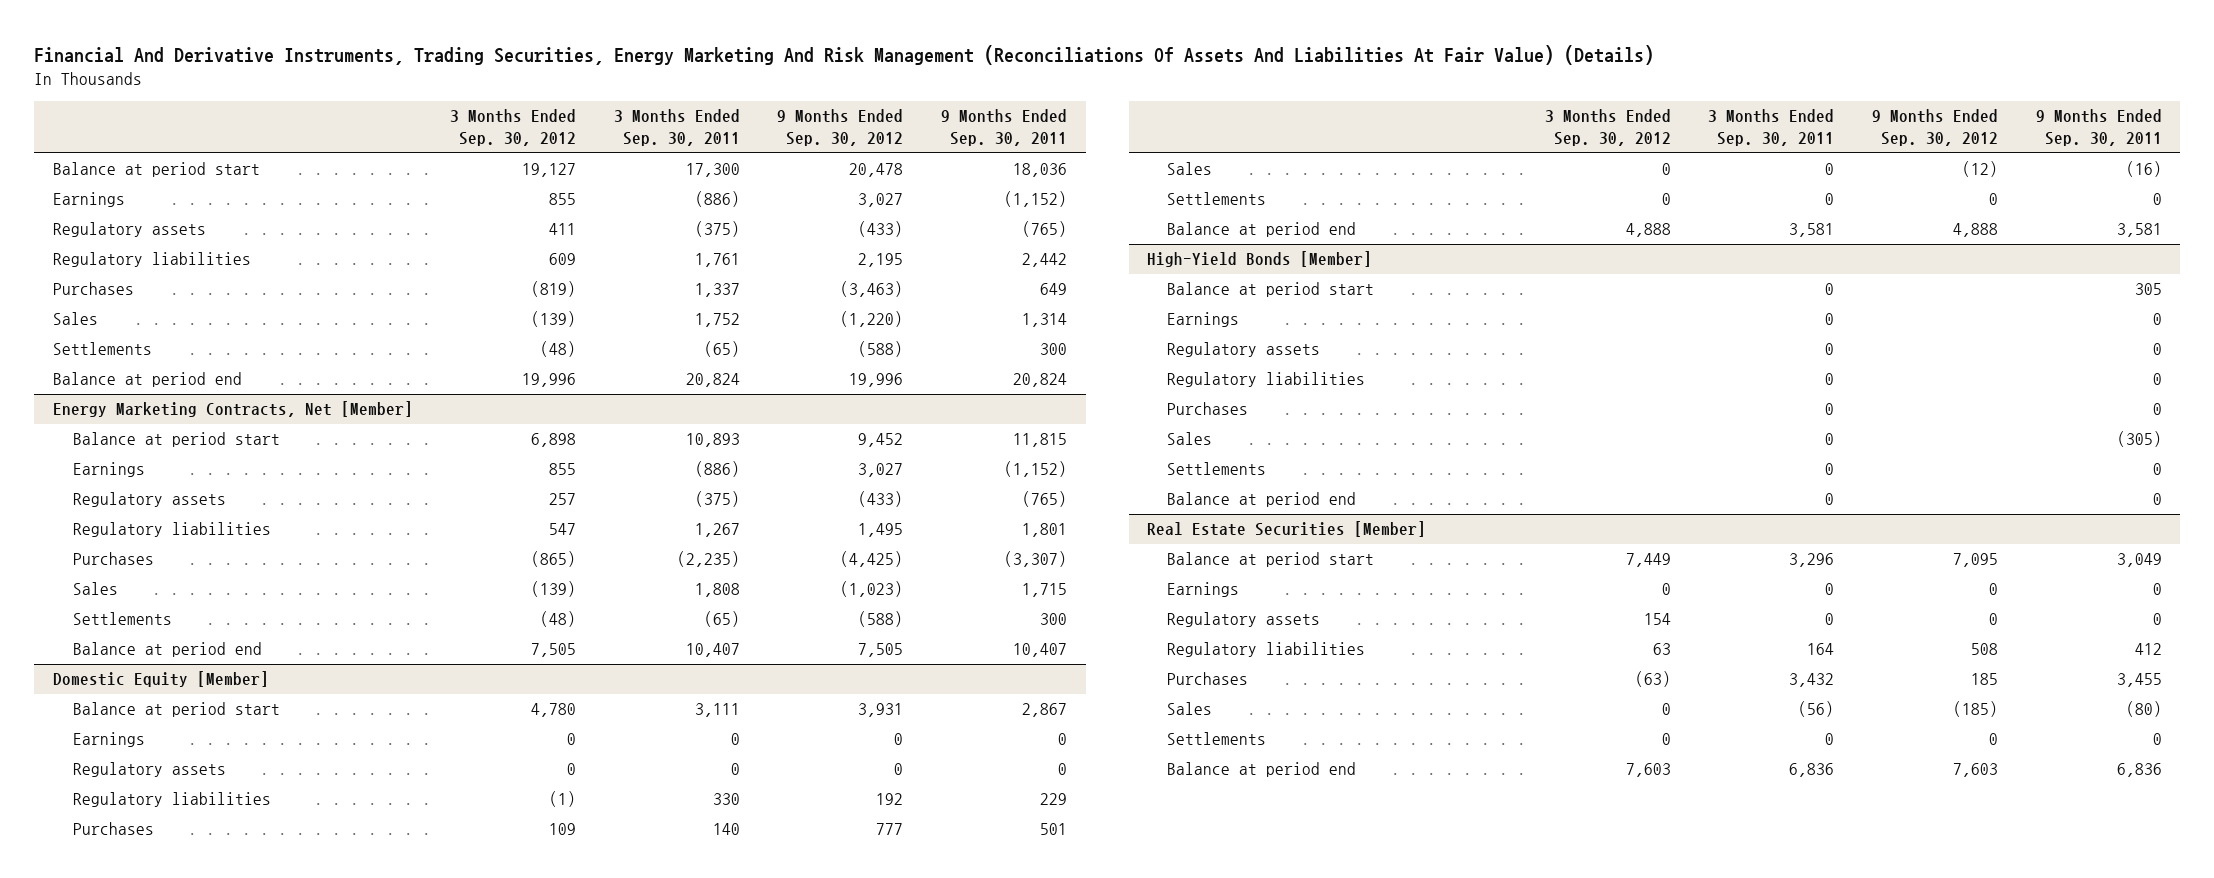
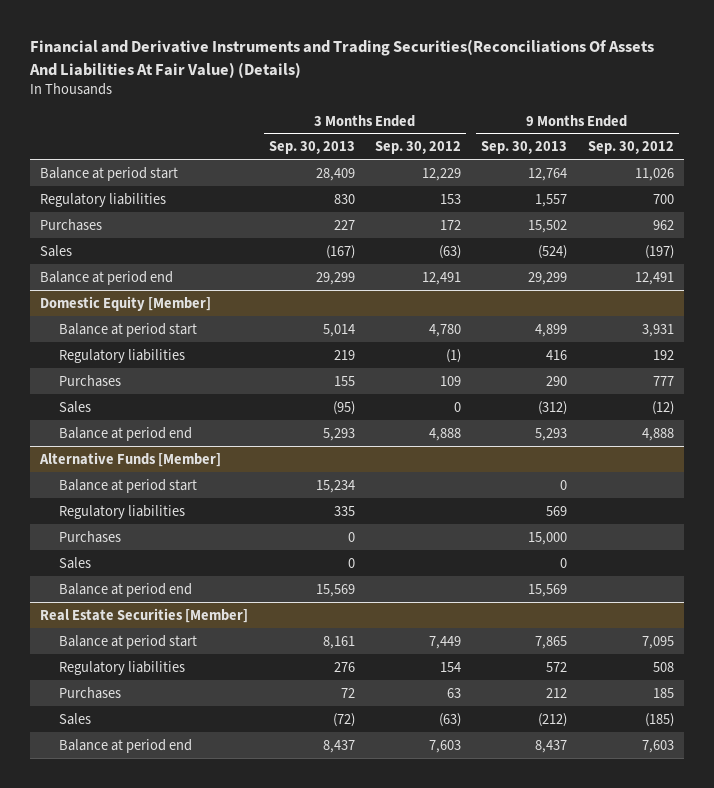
[33,44,1654,65] Financial And Derivative Instruments, Trading Securities, Energy Marketing And Risk Management (Reconciliations Of Assets And Liabilities At Fair Value) (Details) -> [29,39,655,78] Financial and Derivative Instruments and Trading Securities(Reconciliations Of Assets And Liabilities At Fair Value) (Details)
[613,109,740,147] 3 Months Ended Sep. 30, 2011 -> none
[940,109,1067,147] 9 Months Ended Sep. 30, 2011 -> none
none -> [268,141,355,155] Sep. 30, 2013
none -> [481,141,568,155] Sep. 30, 2013
[52,192,125,208] Earnings -> none
[52,222,206,238] Regulatory assets -> none
[52,342,152,356] Settlements -> none
[52,401,413,418] Energy Marketing Contracts, Net [Member] -> none
[72,432,280,448] Balance at period start -> none
[72,462,145,478] Earnings -> none
[72,492,226,508] Regulatory assets -> none
[72,522,271,538] Regulatory liabilities -> none
[72,552,154,566] Purchases -> none
[72,582,118,596] Sales -> none
[72,612,172,626] Settlements -> none
[72,642,262,658] Balance at period end -> none
[522,163,577,178] 19,127 -> [421,167,461,181] 12,229
[849,163,904,178] 20,478 -> [634,167,674,181] 11,026
[549,253,577,266] 609 -> [439,193,461,204] 153
[858,253,904,268] 2,195 -> [652,193,674,204] 700
[531,281,577,298] (819) -> [439,219,461,230] 172
[840,281,904,298] (3,463) -> [652,219,674,230] 962
[531,311,577,328] (139) -> [438,244,461,259] (63)
[840,311,904,328] (1,220) -> [644,244,674,259] (197)
[522,373,577,388] 19,996 -> [421,271,461,285] 12,491
[849,373,904,388] 19,996 -> [634,271,674,285] 12,491
[72,732,145,748] Earnings -> none
[72,762,226,778] Regulatory assets -> none
[1167,192,1267,206] Settlements -> none
[1147,251,1373,268] High-Yield Bonds [Member] -> none
none -> [39,451,222,467] Alternative Funds [Member]
[1167,312,1240,328] Earnings -> none
[1167,342,1321,358] Regulatory assets -> none
[1167,462,1267,476] Settlements -> none
[1167,582,1240,598] Earnings -> none
[1167,612,1321,628] Regulatory assets -> none
[1167,732,1267,746] Settlements -> none
[1652,643,1671,656] 63 -> [439,661,461,672] 154
[1634,671,1671,688] (63) -> [446,687,461,698] 63
[1661,703,1671,716] 0 -> [438,712,461,727] (63)

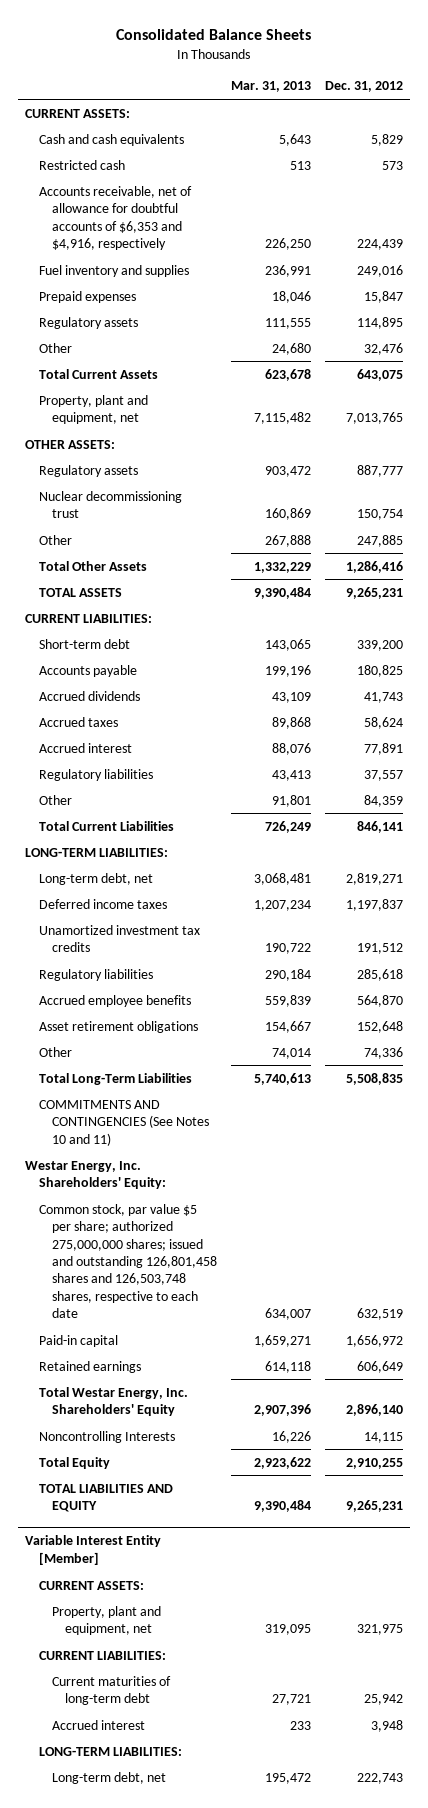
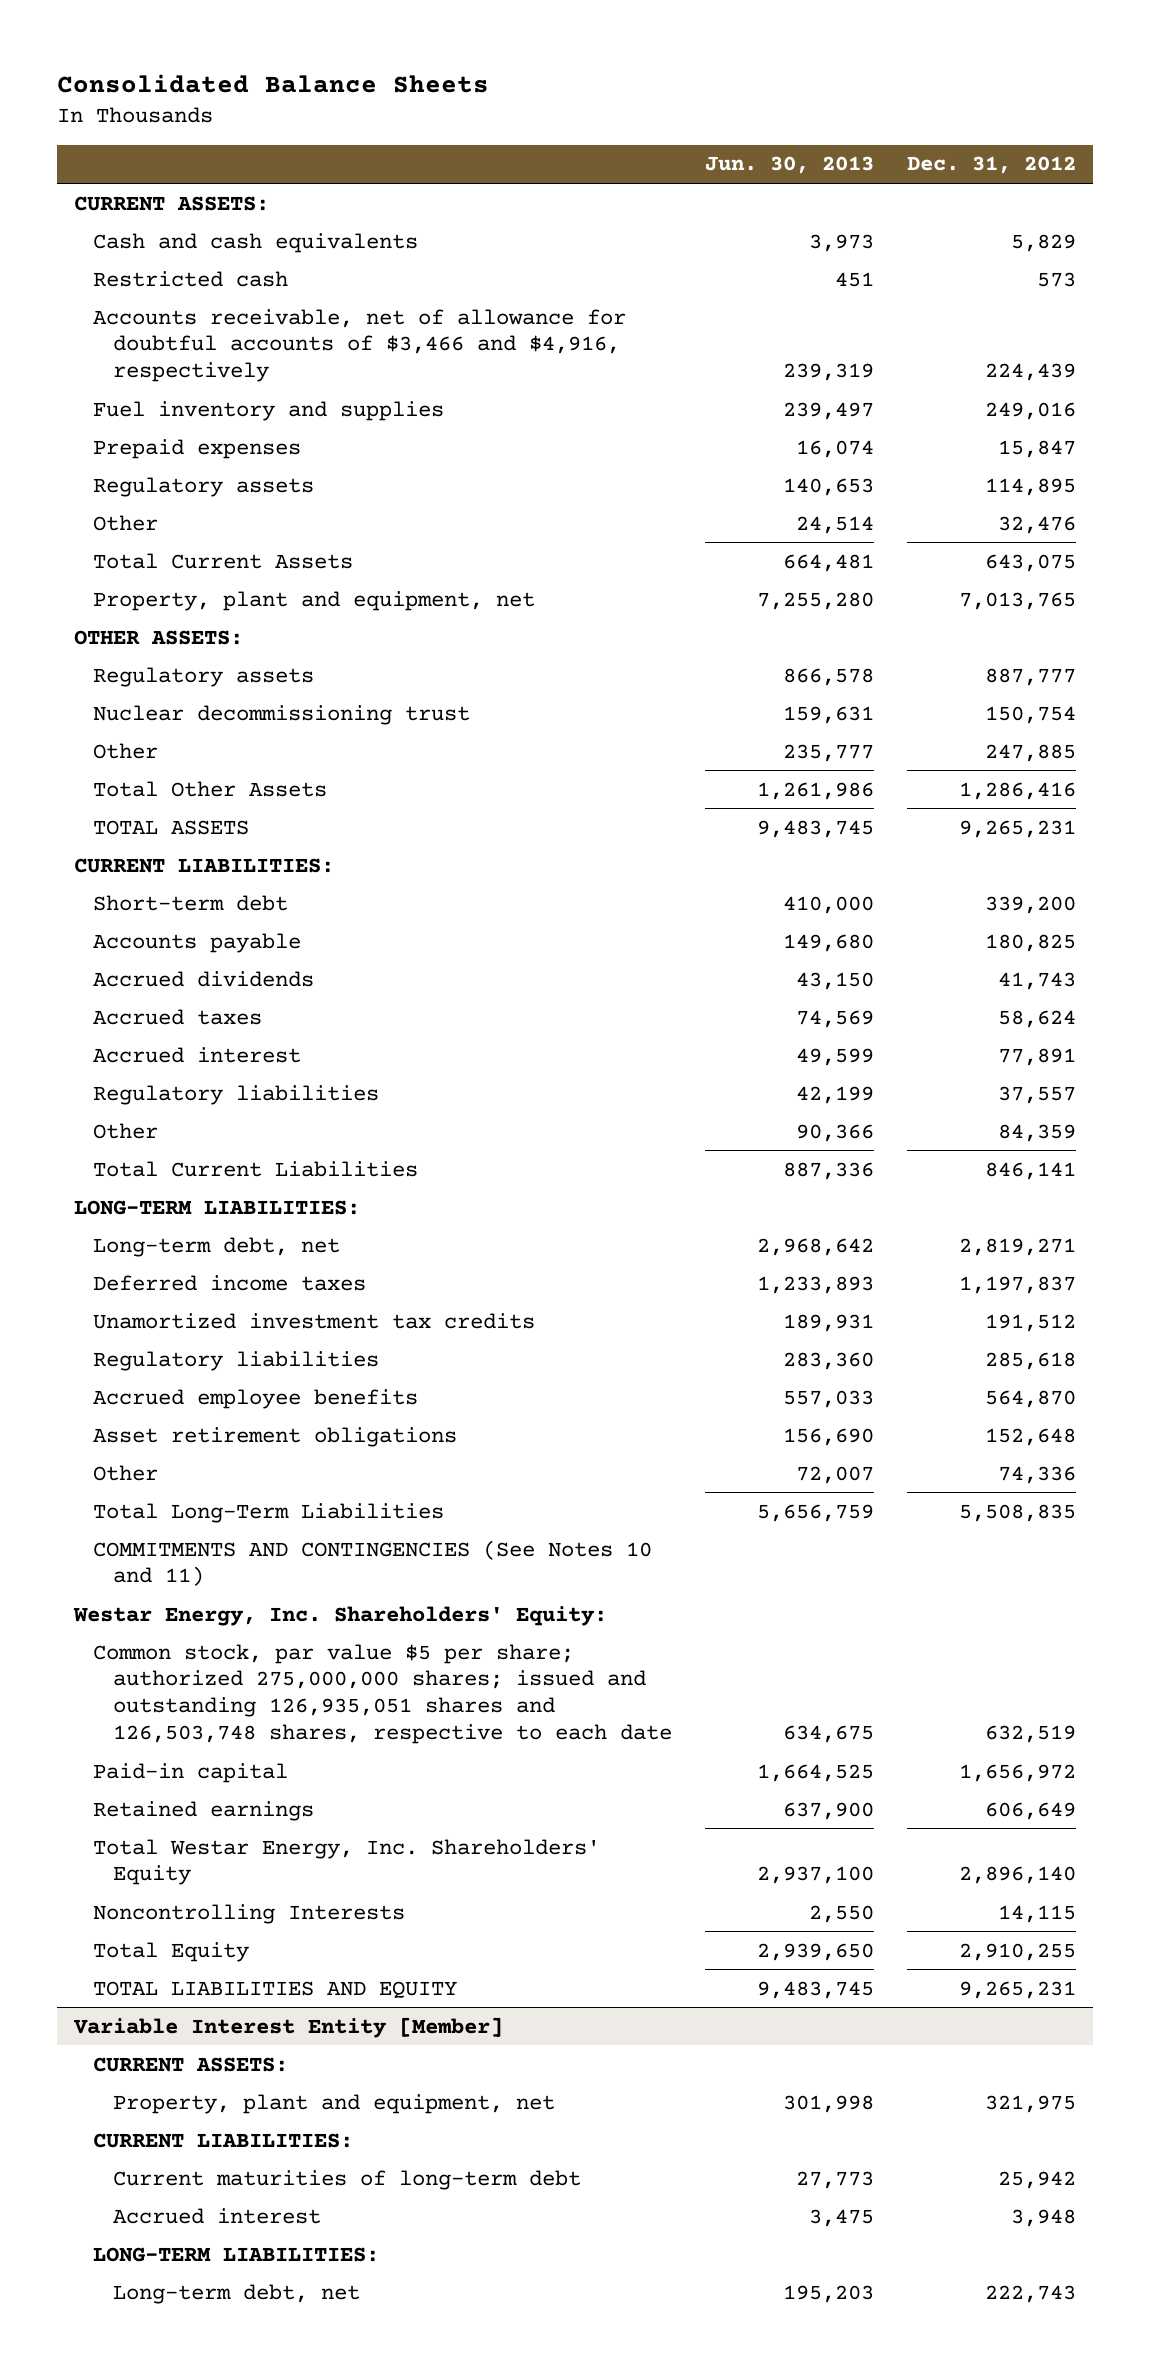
[230,81,311,93] Mar. 31, 2013 -> none
none -> [705,156,875,175] Jun. 30, 2013
[38,185,192,251] Accounts receivable, net of allowance for doubtful accounts of $6,353 and $4,916, respectively -> [93,308,627,383] Accounts receivable, net of allowance for doubtful accounts of $3,466 and $4,916, respectively
[38,1203,218,1319] Common stock, par value $5 per share; authorized 275,000,000 shares; issued and outstanding 126,801,458 shares and 126,503,748 shares, respective to each date -> [93,1643,673,1744] Common stock, par value $5 per share; authorized 275,000,000 shares; issued and outstanding 126,935,051 shares and 126,503,748 shares, respective to each date

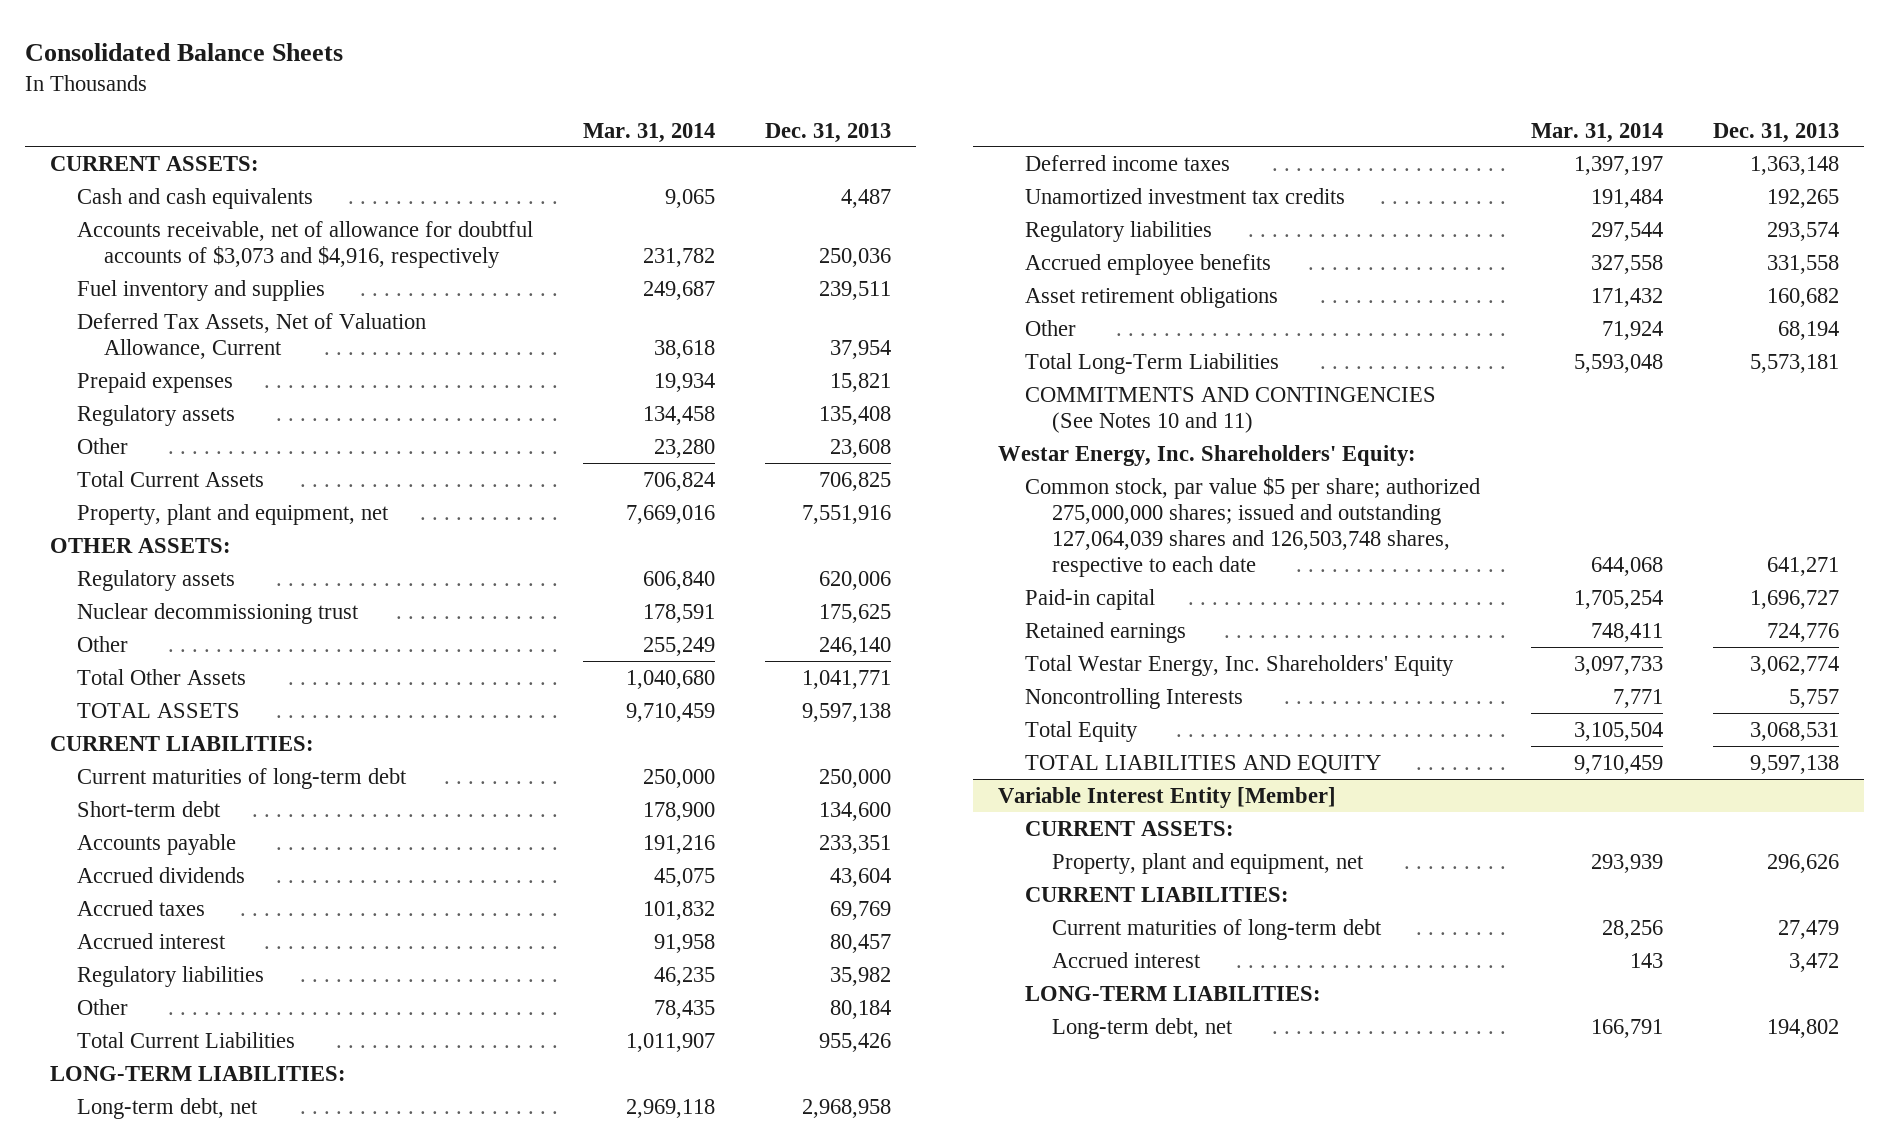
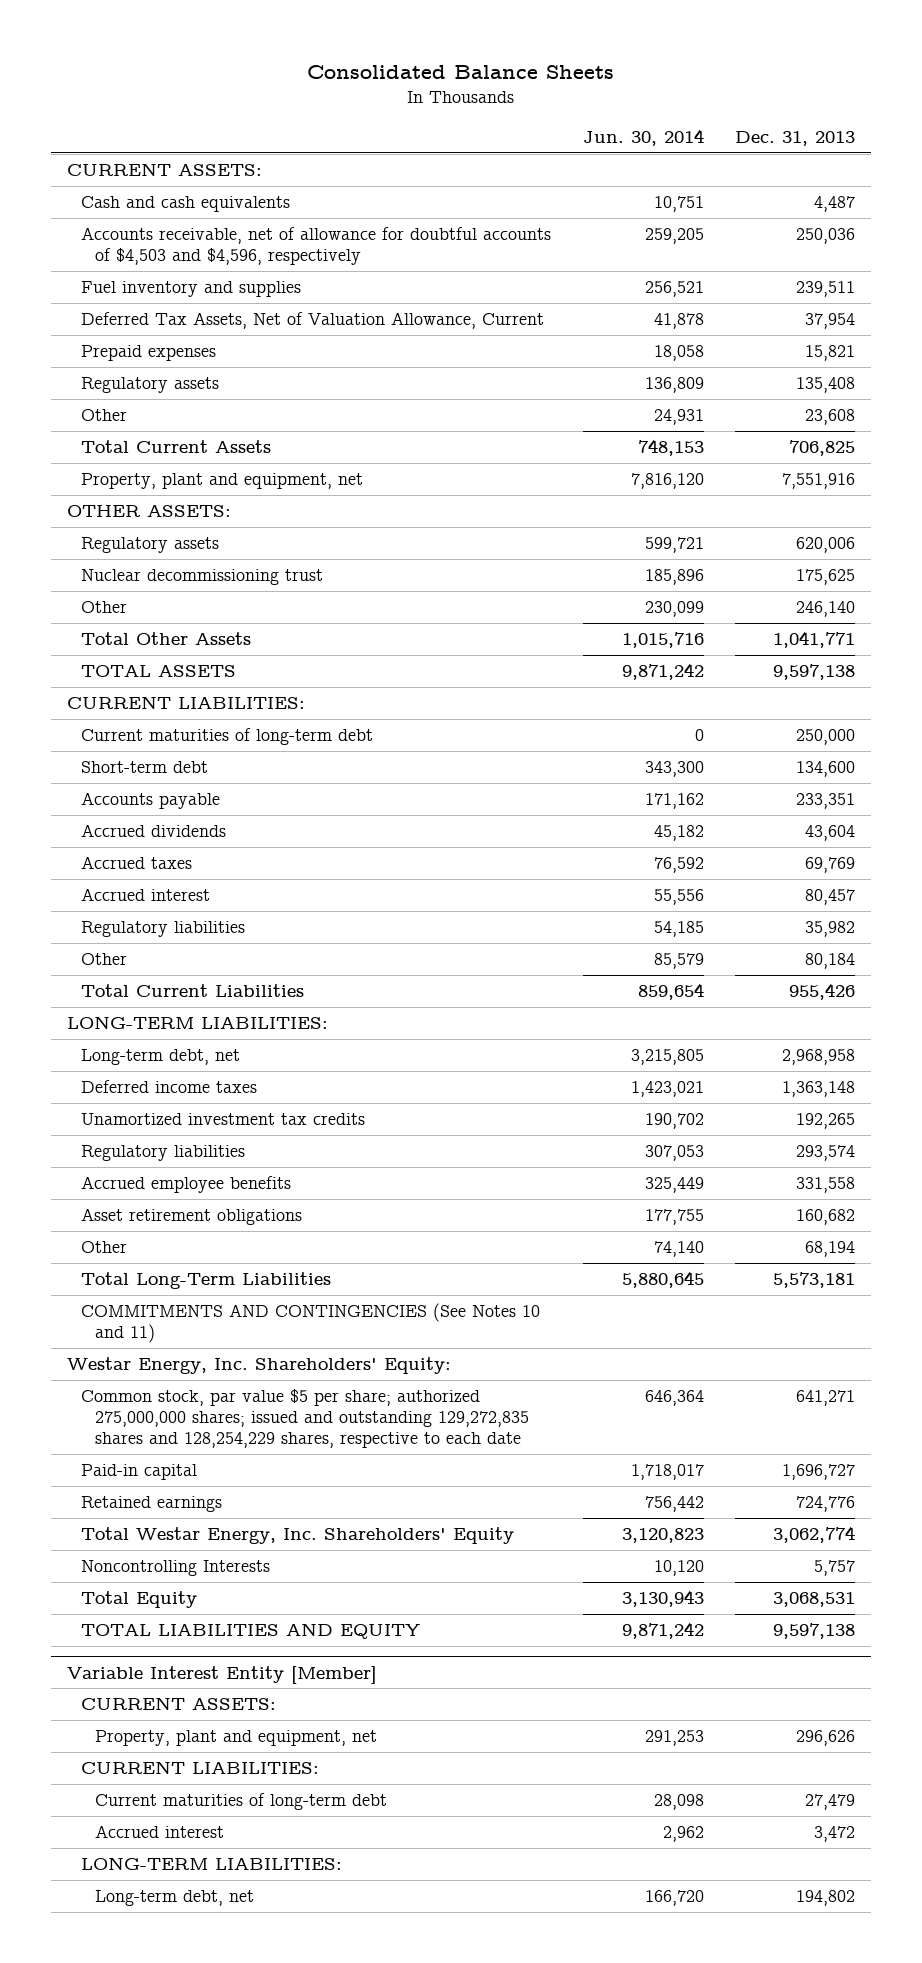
[583,122,716,143] Mar. 31, 2014 -> none
none -> [582,128,704,146] Jun. 30, 2014
[77,220,534,268] Accounts receivable, net of allowance for doubtful accounts of $3,073 and $4,916, respectively -> [81,227,552,265] Accounts receivable, net of allowance for doubtful accounts of $4,503 and $4,596, respectively
[1024,476,1480,578] Common stock, par value $5 per share; authorized 275,000,000 shares; issued and outstanding 127,064,039 shares and 126,503,748 shares, respective to each date -> [81,1389,530,1448] Common stock, par value $5 per share; authorized 275,000,000 shares; issued and outstanding 129,272,835 shares and 128,254,229 shares, respective to each date

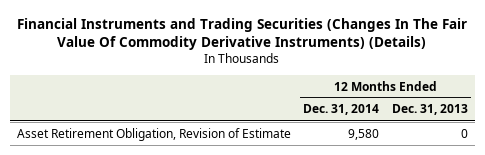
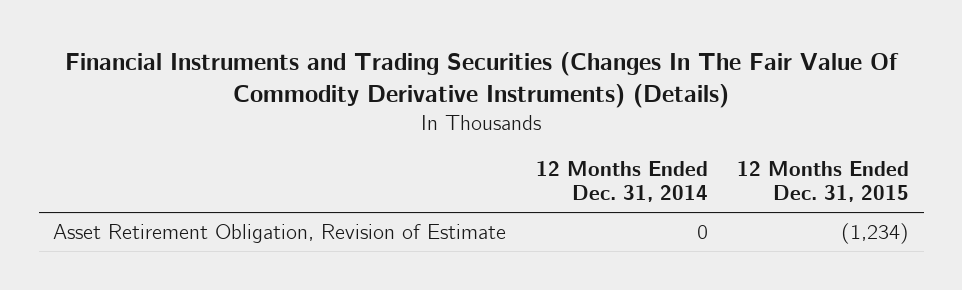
[392,104,469,116] Dec. 31, 2013 -> none
none -> [737,161,910,203] 12 Months Ended Dec. 31, 2015
[348,128,380,140] 9,580 -> [696,225,708,240] 0

